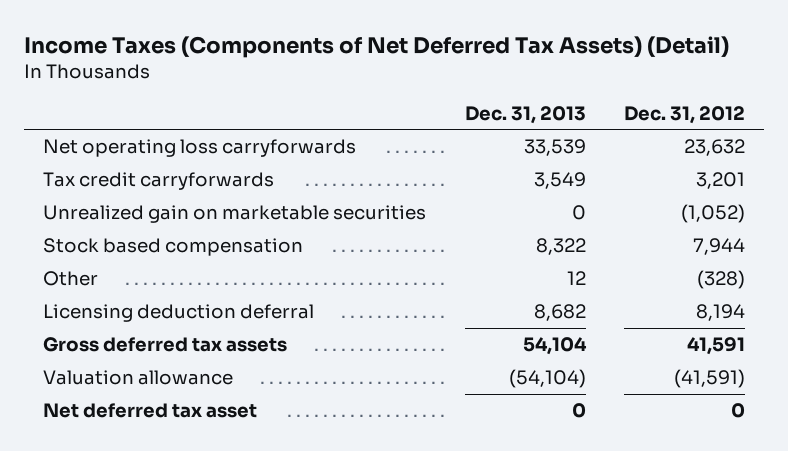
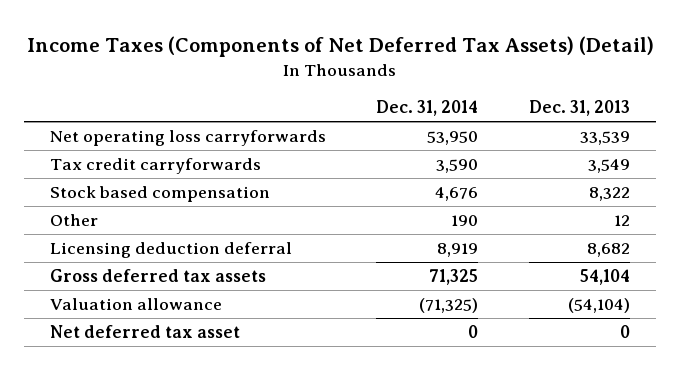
[623,105,745,124] Dec. 31, 2012 -> none
none -> [376,100,479,117] Dec. 31, 2014
[43,205,427,224] Unrealized gain on marketable securities -> none

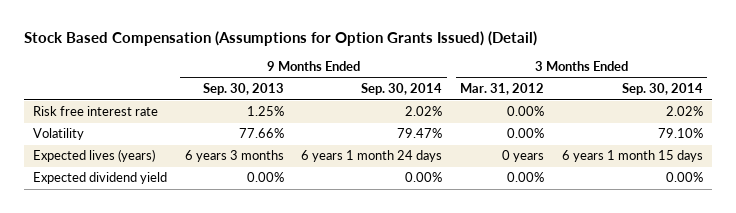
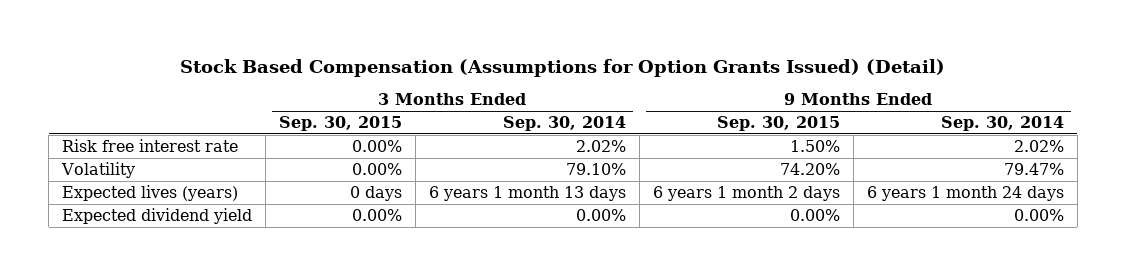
[202,83,284,96] Sep. 30, 2013 -> none
[460,83,545,96] Mar. 31, 2012 -> none
none -> [278,116,402,132] Sep. 30, 2015
none -> [716,116,840,132] Sep. 30, 2015
[561,150,703,163] 6 years 1 month 15 days -> [428,186,626,202] 6 years 1 month 13 days

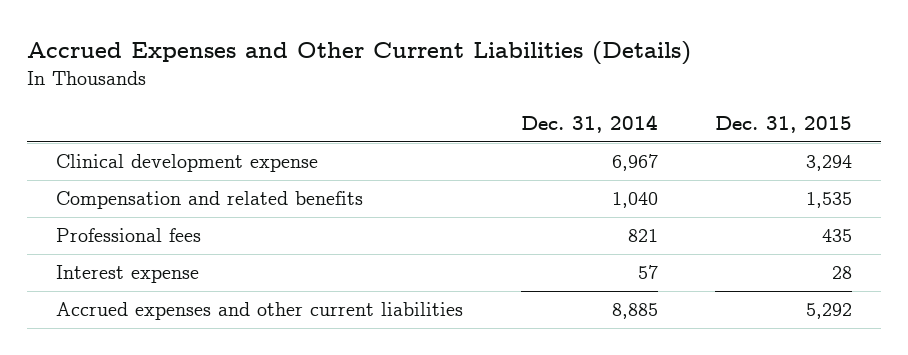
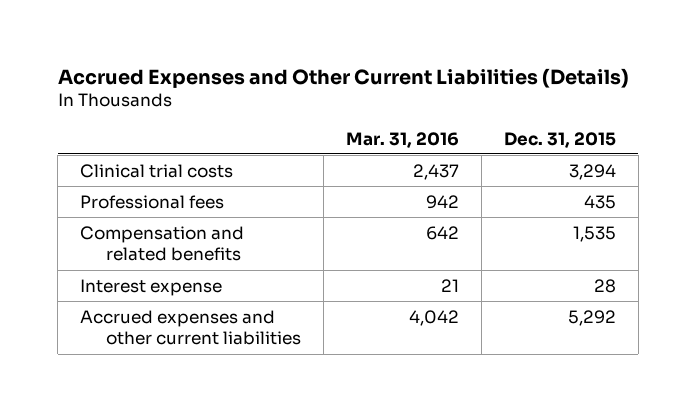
[520,115,658,134] Dec. 31, 2014 -> none
none -> [345,131,459,148] Mar. 31, 2016
[55,154,318,173] Clinical development expense -> [80,163,234,178] Clinical trial costs
[55,191,363,210] Compensation and related benefits -> [80,225,245,262] Compensation and related benefits

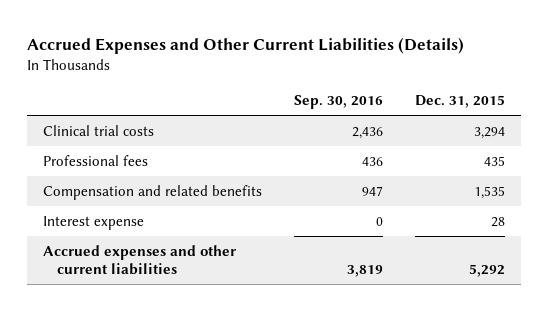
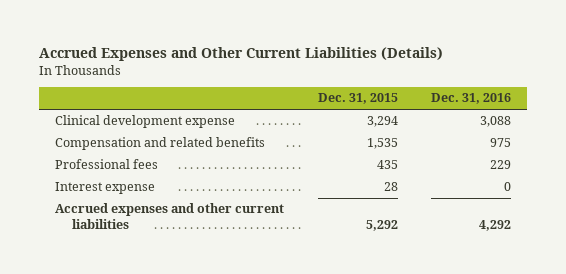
[294,94,384,109] Sep. 30, 2016 -> none
none -> [430,93,511,105] Dec. 31, 2016
[43,124,155,136] Clinical trial costs -> [55,115,236,129] Clinical development expense
[43,154,149,166] Professional fees -> [55,159,159,170] Professional fees

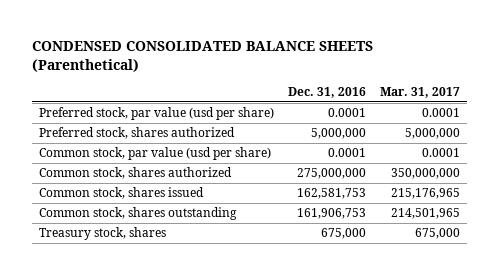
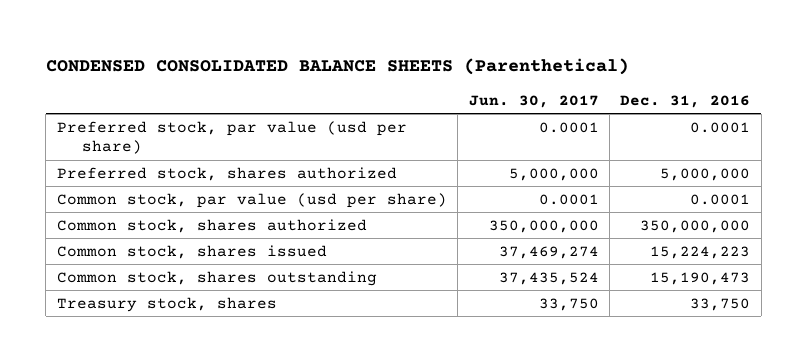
[380,87,461,99] Mar. 31, 2017 -> none
none -> [468,95,599,109] Jun. 30, 2017
[297,168,367,180] 275,000,000 -> [640,219,751,233] 350,000,000
[297,188,367,200] 162,581,753 -> [650,245,751,259] 15,224,223
[297,208,367,220] 161,906,753 -> [650,271,751,285] 15,190,473
[321,228,367,240] 675,000 -> [690,297,751,311] 33,750

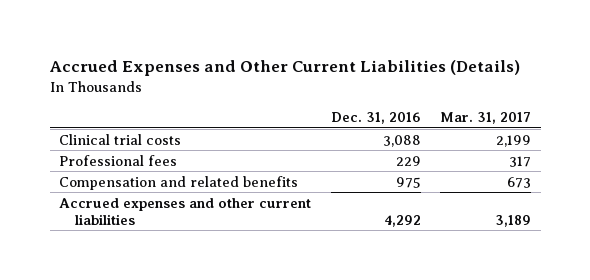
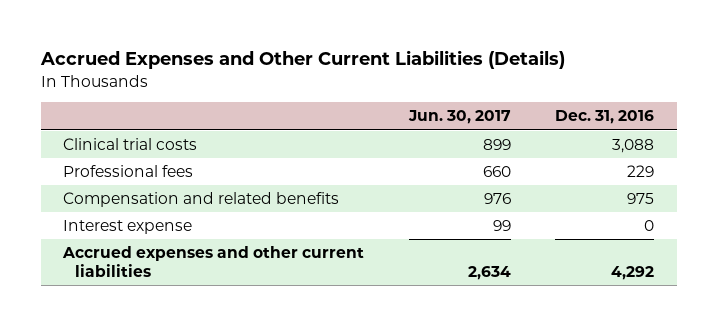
[440,112,532,125] Mar. 31, 2017 -> none
none -> [407,110,511,125] Jun. 30, 2017
none -> [63,220,193,235] Interest expense

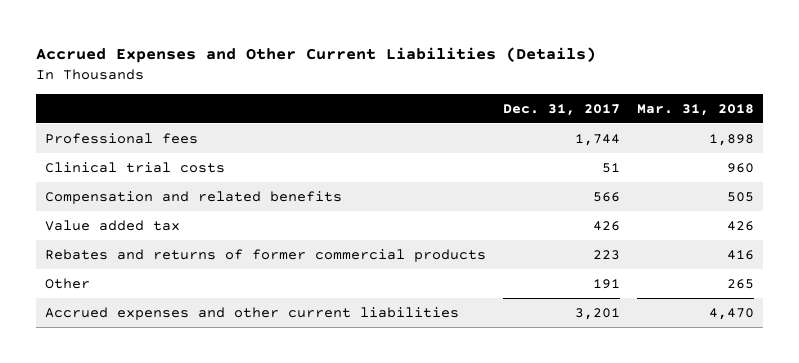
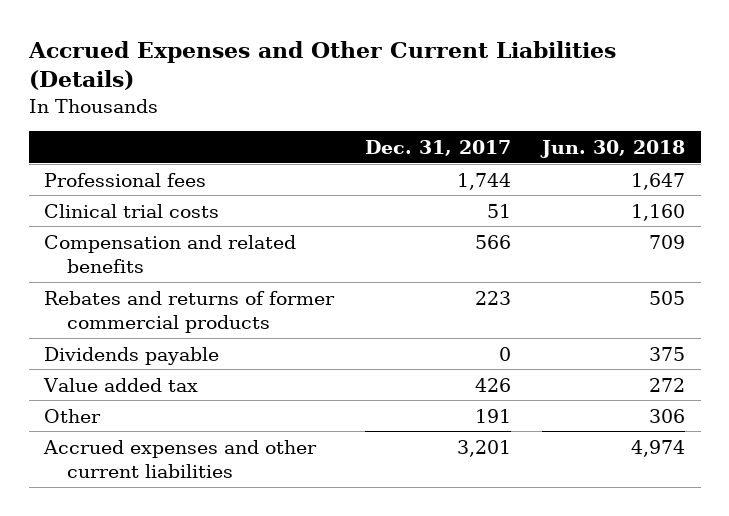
[637,104,755,117] Mar. 31, 2018 -> none
none -> [540,140,686,159] Jun. 30, 2018
none -> [44,346,220,365] Dividends payable
[44,219,180,231] Value added tax -> [43,377,199,392] Value added tax

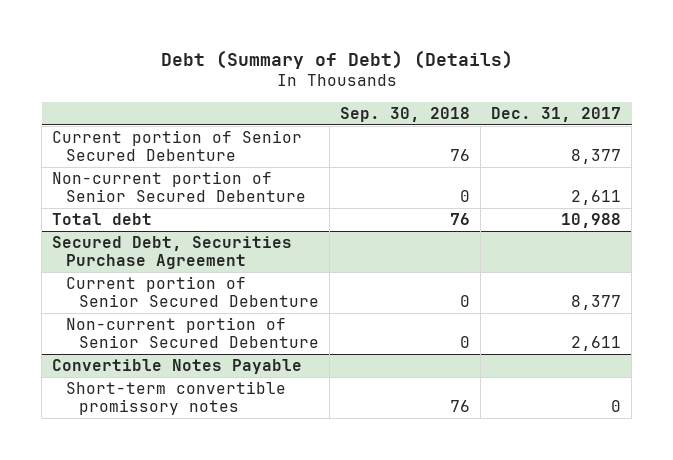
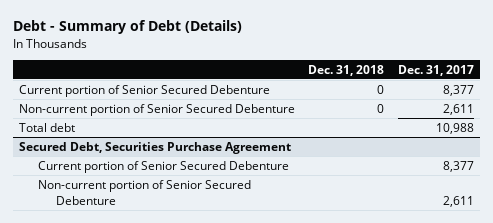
[160,49,513,69] Debt (Summary of Debt) (Details) -> [12,20,242,35] Debt - Summary of Debt (Details)
[340,106,471,122] Sep. 30, 2018 -> none
none -> [308,64,385,76] Dec. 31, 2018
[52,359,303,375] Convertible Notes Payable -> none
[65,381,286,416] Short-term convertible promissory notes -> none

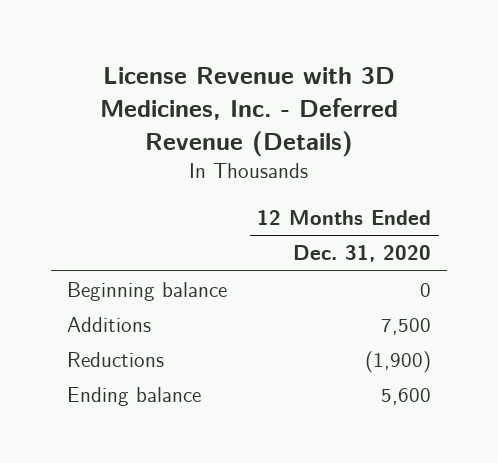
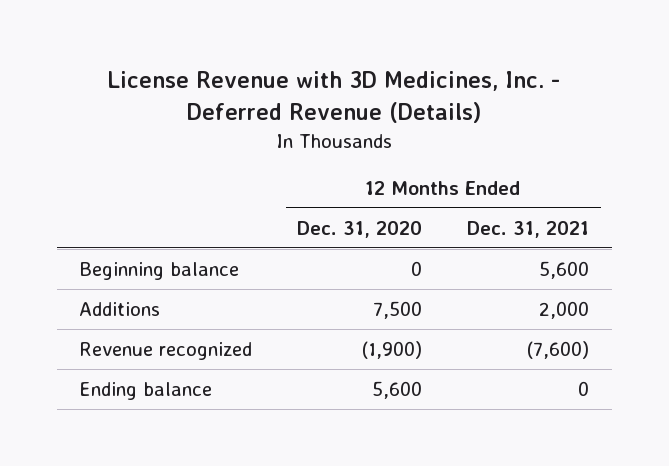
none -> [467,220,590,238] Dec. 31, 2021
[66,352,164,368] Reductions -> [79,341,253,360] Revenue recognized

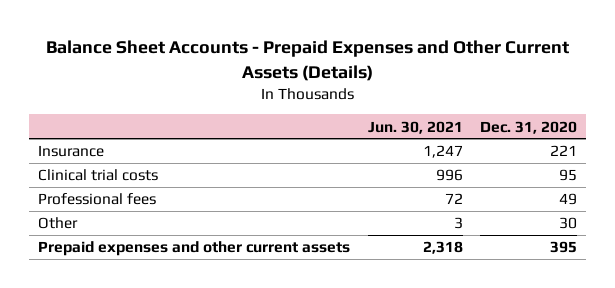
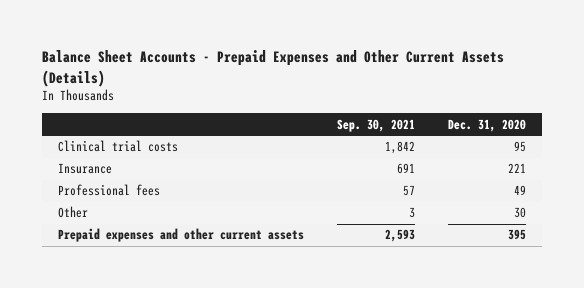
[367,120,463,134] Jun. 30, 2021 -> none
none -> [337,118,416,132] Sep. 30, 2021
[37,145,104,158] Insurance -> [58,163,113,175] Insurance

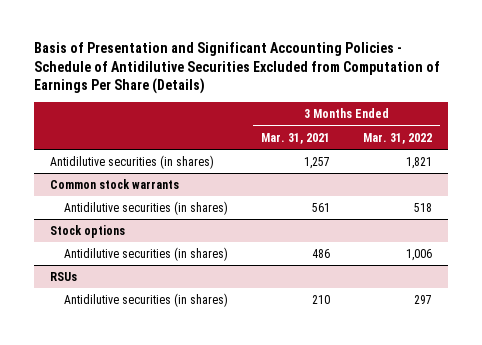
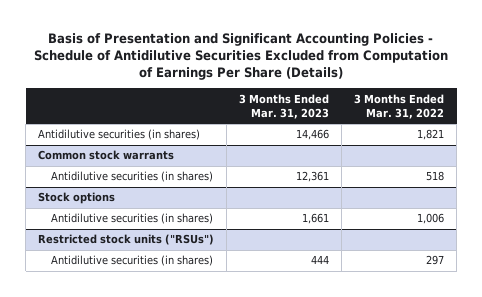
[261,132,331,144] Mar. 31, 2021 -> none
none -> [239,93,330,119] 3 Months Ended Mar. 31, 2023
[50,271,78,281] RSUs -> [38,234,215,246] Restricted stock units ("RSUs")

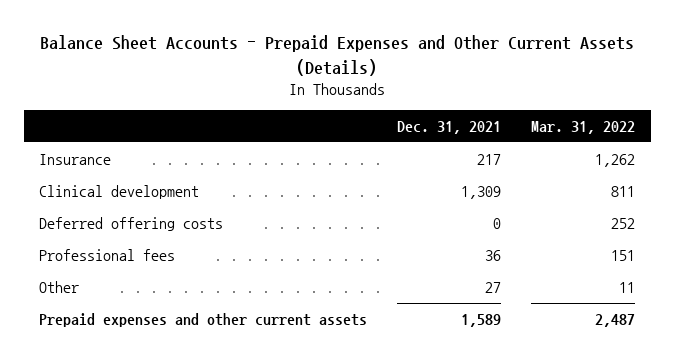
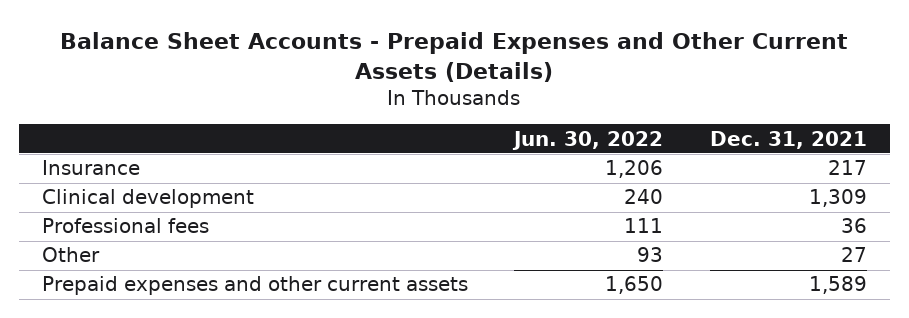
[531,121,636,135] Mar. 31, 2022 -> none
none -> [512,130,664,150] Jun. 30, 2022
[38,217,223,232] Deferred offering costs -> none

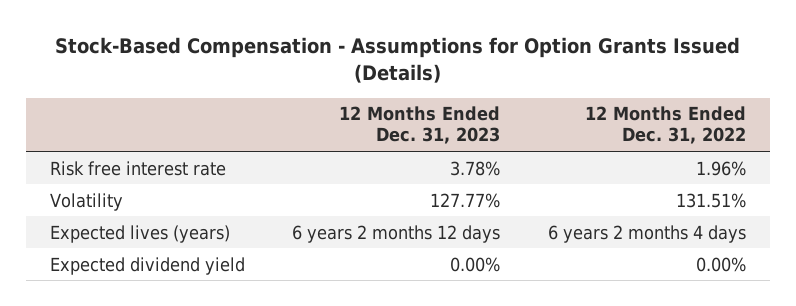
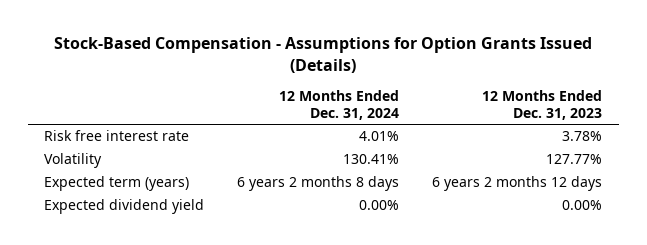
[584,106,746,145] 12 Months Ended Dec. 31, 2022 -> none
none -> [279,90,400,121] 12 Months Ended Dec. 31, 2024
[49,224,230,243] Expected lives (years) -> [44,176,190,192] Expected term (years)

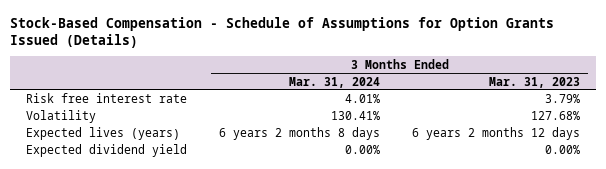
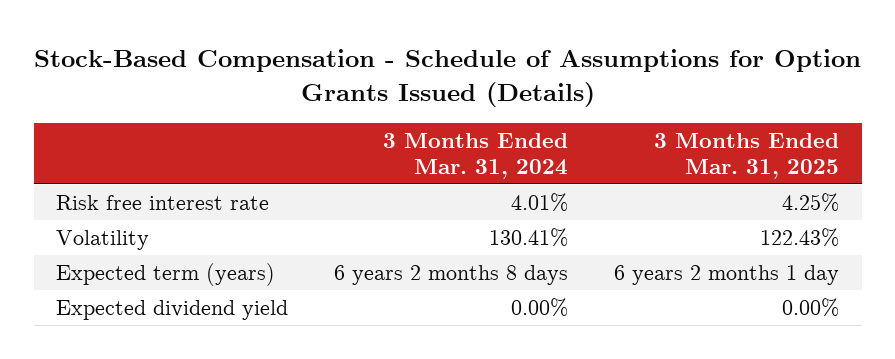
[488,76,580,88] Mar. 31, 2023 -> none
none -> [653,132,839,179] 3 Months Ended Mar. 31, 2025
[26,127,181,141] Expected lives (years) -> [56,263,276,287] Expected term (years)

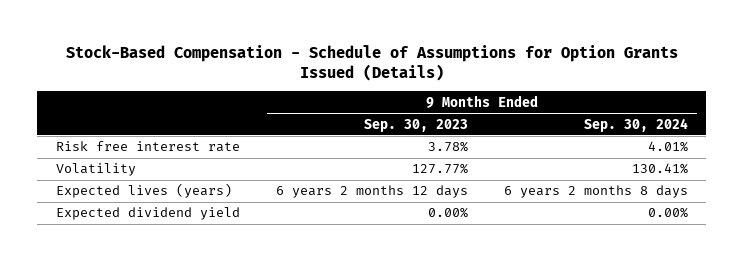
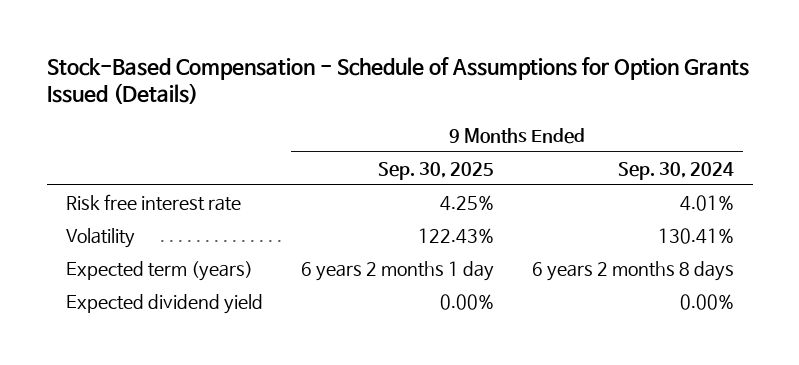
[363,118,468,132] Sep. 30, 2023 -> none
none -> [377,161,494,180] Sep. 30, 2025
[55,183,232,199] Expected lives (years) -> [65,260,253,281] Expected term (years)

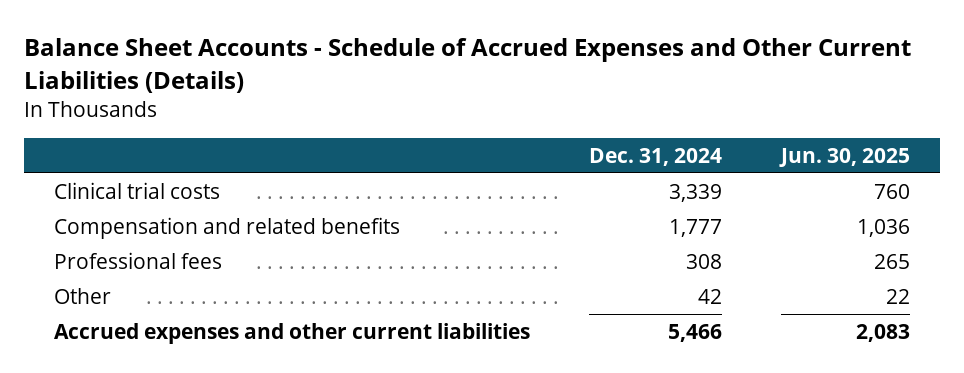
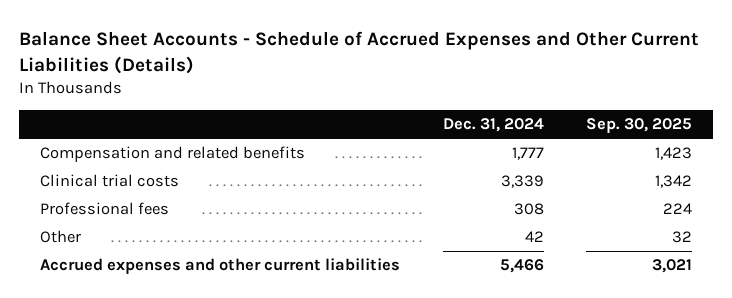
[779,147,911,167] Jun. 30, 2025 -> none
none -> [586,118,693,134] Sep. 30, 2025
[53,181,220,199] Clinical trial costs -> [40,174,180,188] Clinical trial costs

